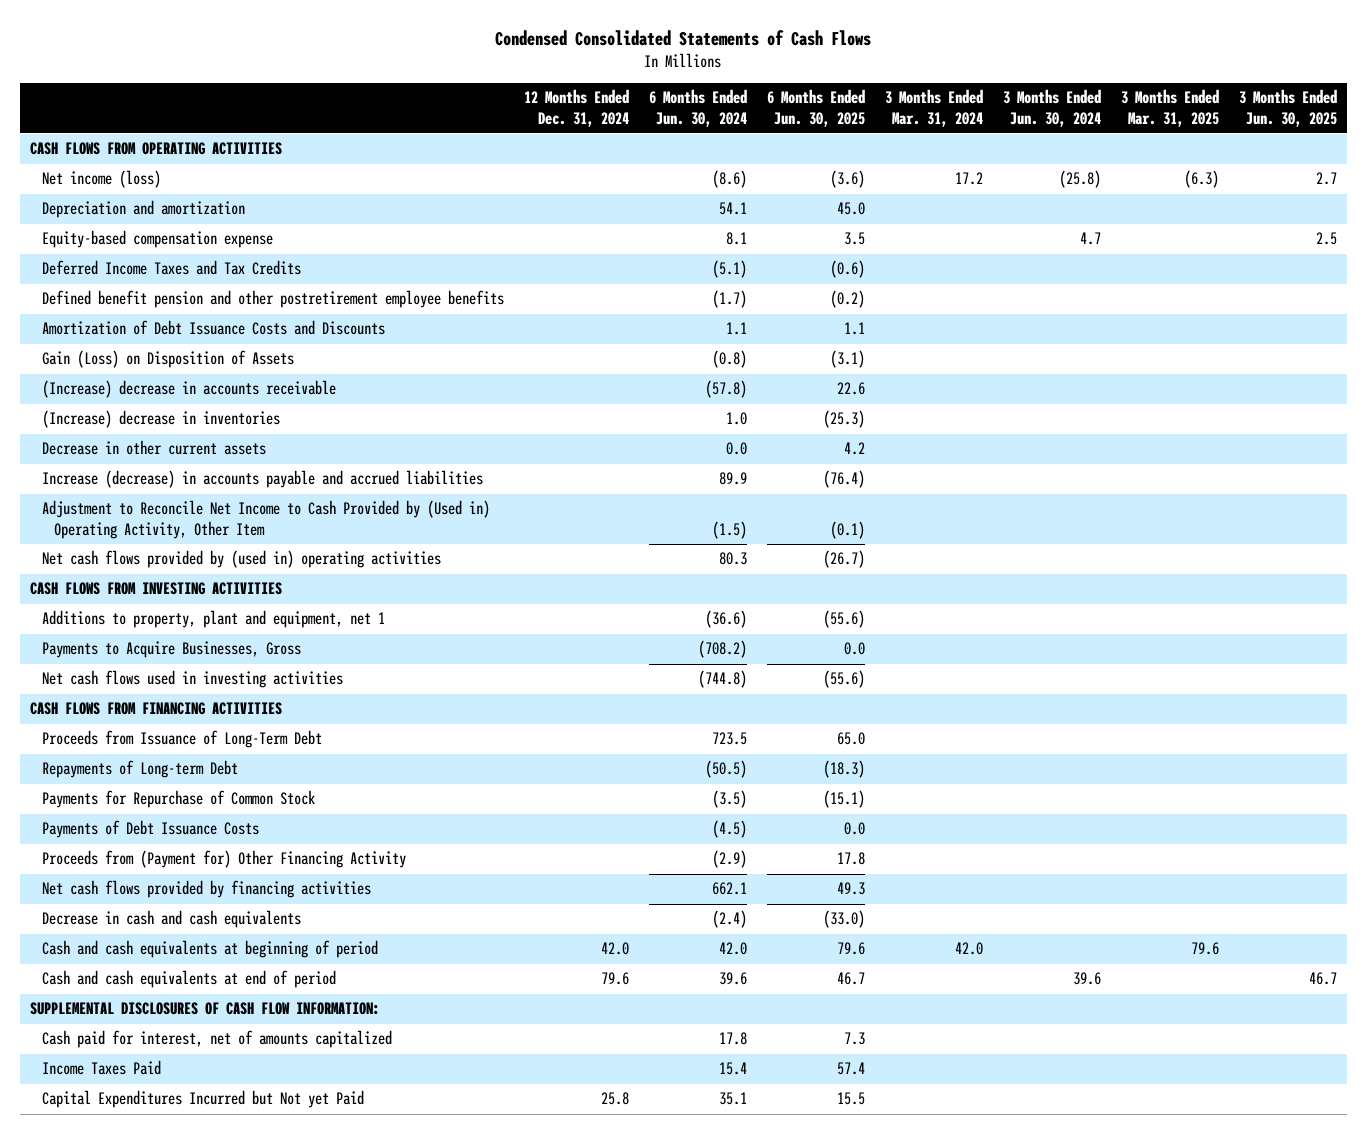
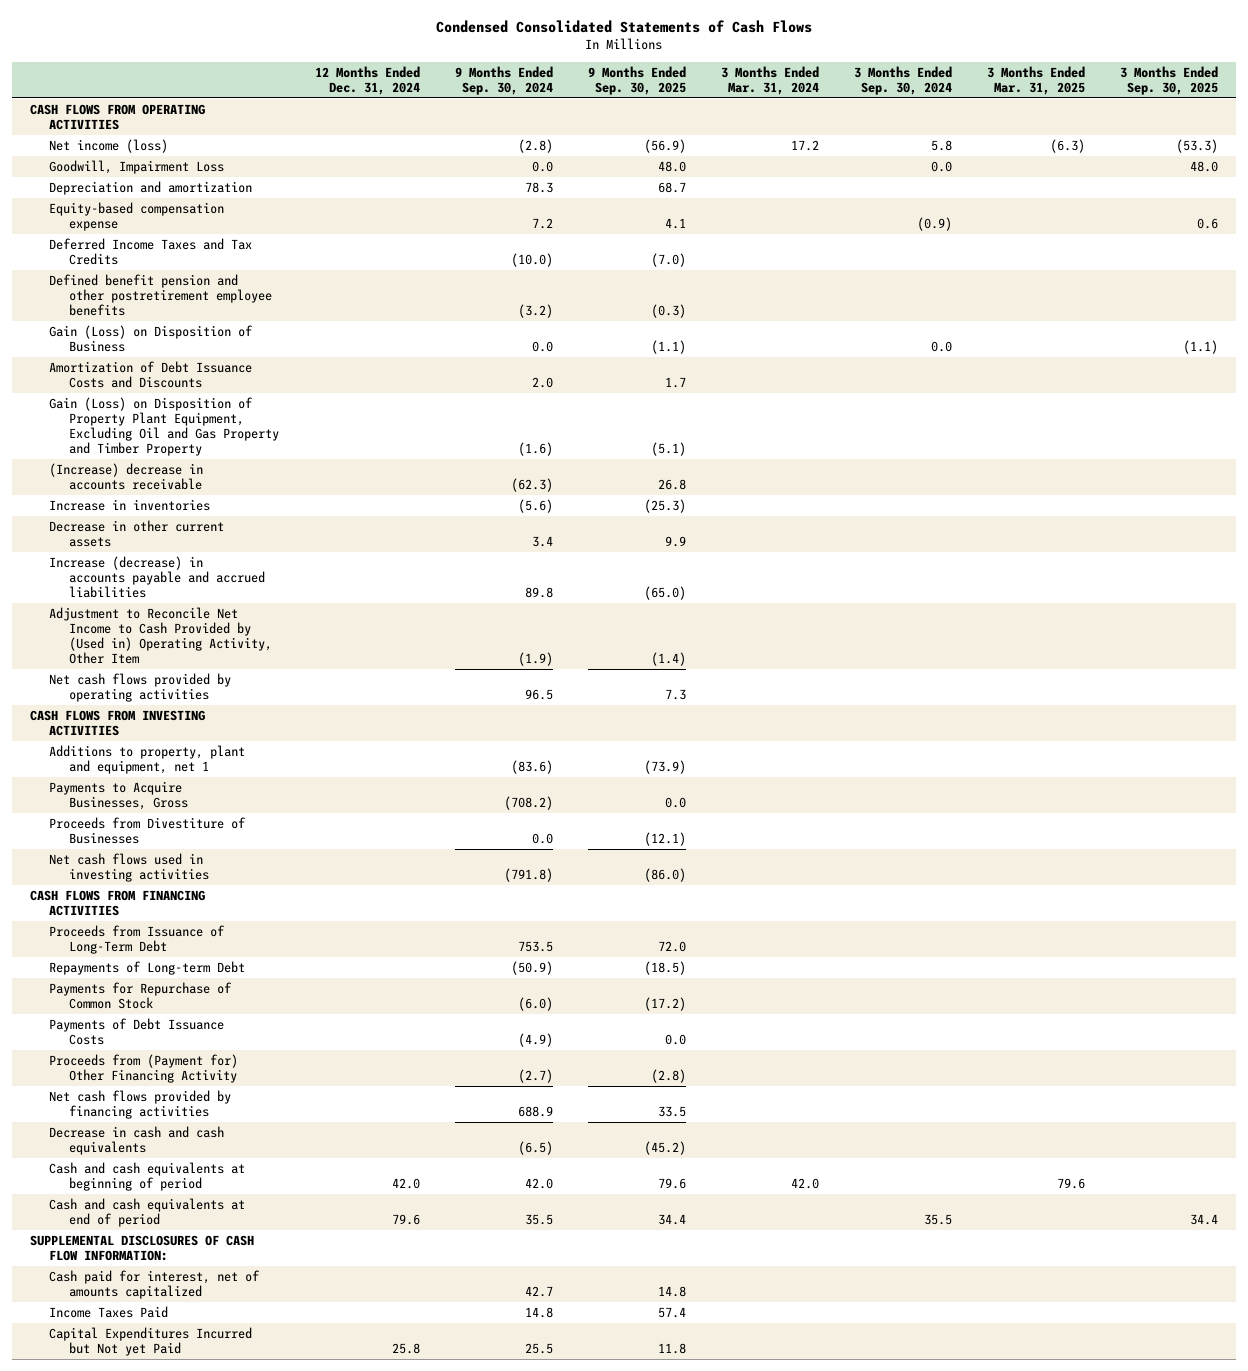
[648,89,747,127] 6 Months Ended Jun. 30, 2024 -> none
[766,89,865,127] 6 Months Ended Jun. 30, 2025 -> none
[1002,89,1101,127] 3 Months Ended Jun. 30, 2024 -> none
[1238,89,1337,127] 3 Months Ended Jun. 30, 2025 -> none
none -> [454,65,553,95] 9 Months Ended Sep. 30, 2024
none -> [587,65,686,95] 9 Months Ended Sep. 30, 2025
none -> [854,65,953,95] 3 Months Ended Sep. 30, 2024
none -> [1120,65,1219,95] 3 Months Ended Sep. 30, 2025
none -> [49,159,225,174] Goodwill, Impairment Loss
none -> [49,324,254,352] Gain (Loss) on Disposition of Business
[41,350,294,369] Gain (Loss) on Disposition of Assets -> none
none -> [49,396,280,456] Gain (Loss) on Disposition of Property Plant Equipment, Excluding Oil and Gas Property and Timber Property
[41,410,280,429] (Increase) decrease in inventories -> [49,498,211,511] Increase in inventories
[41,550,441,569] Net cash flows provided by (used in) operating activities -> [49,672,232,702] Net cash flows provided by operating activities
none -> [49,816,247,844] Proceeds from Divestiture of Businesses

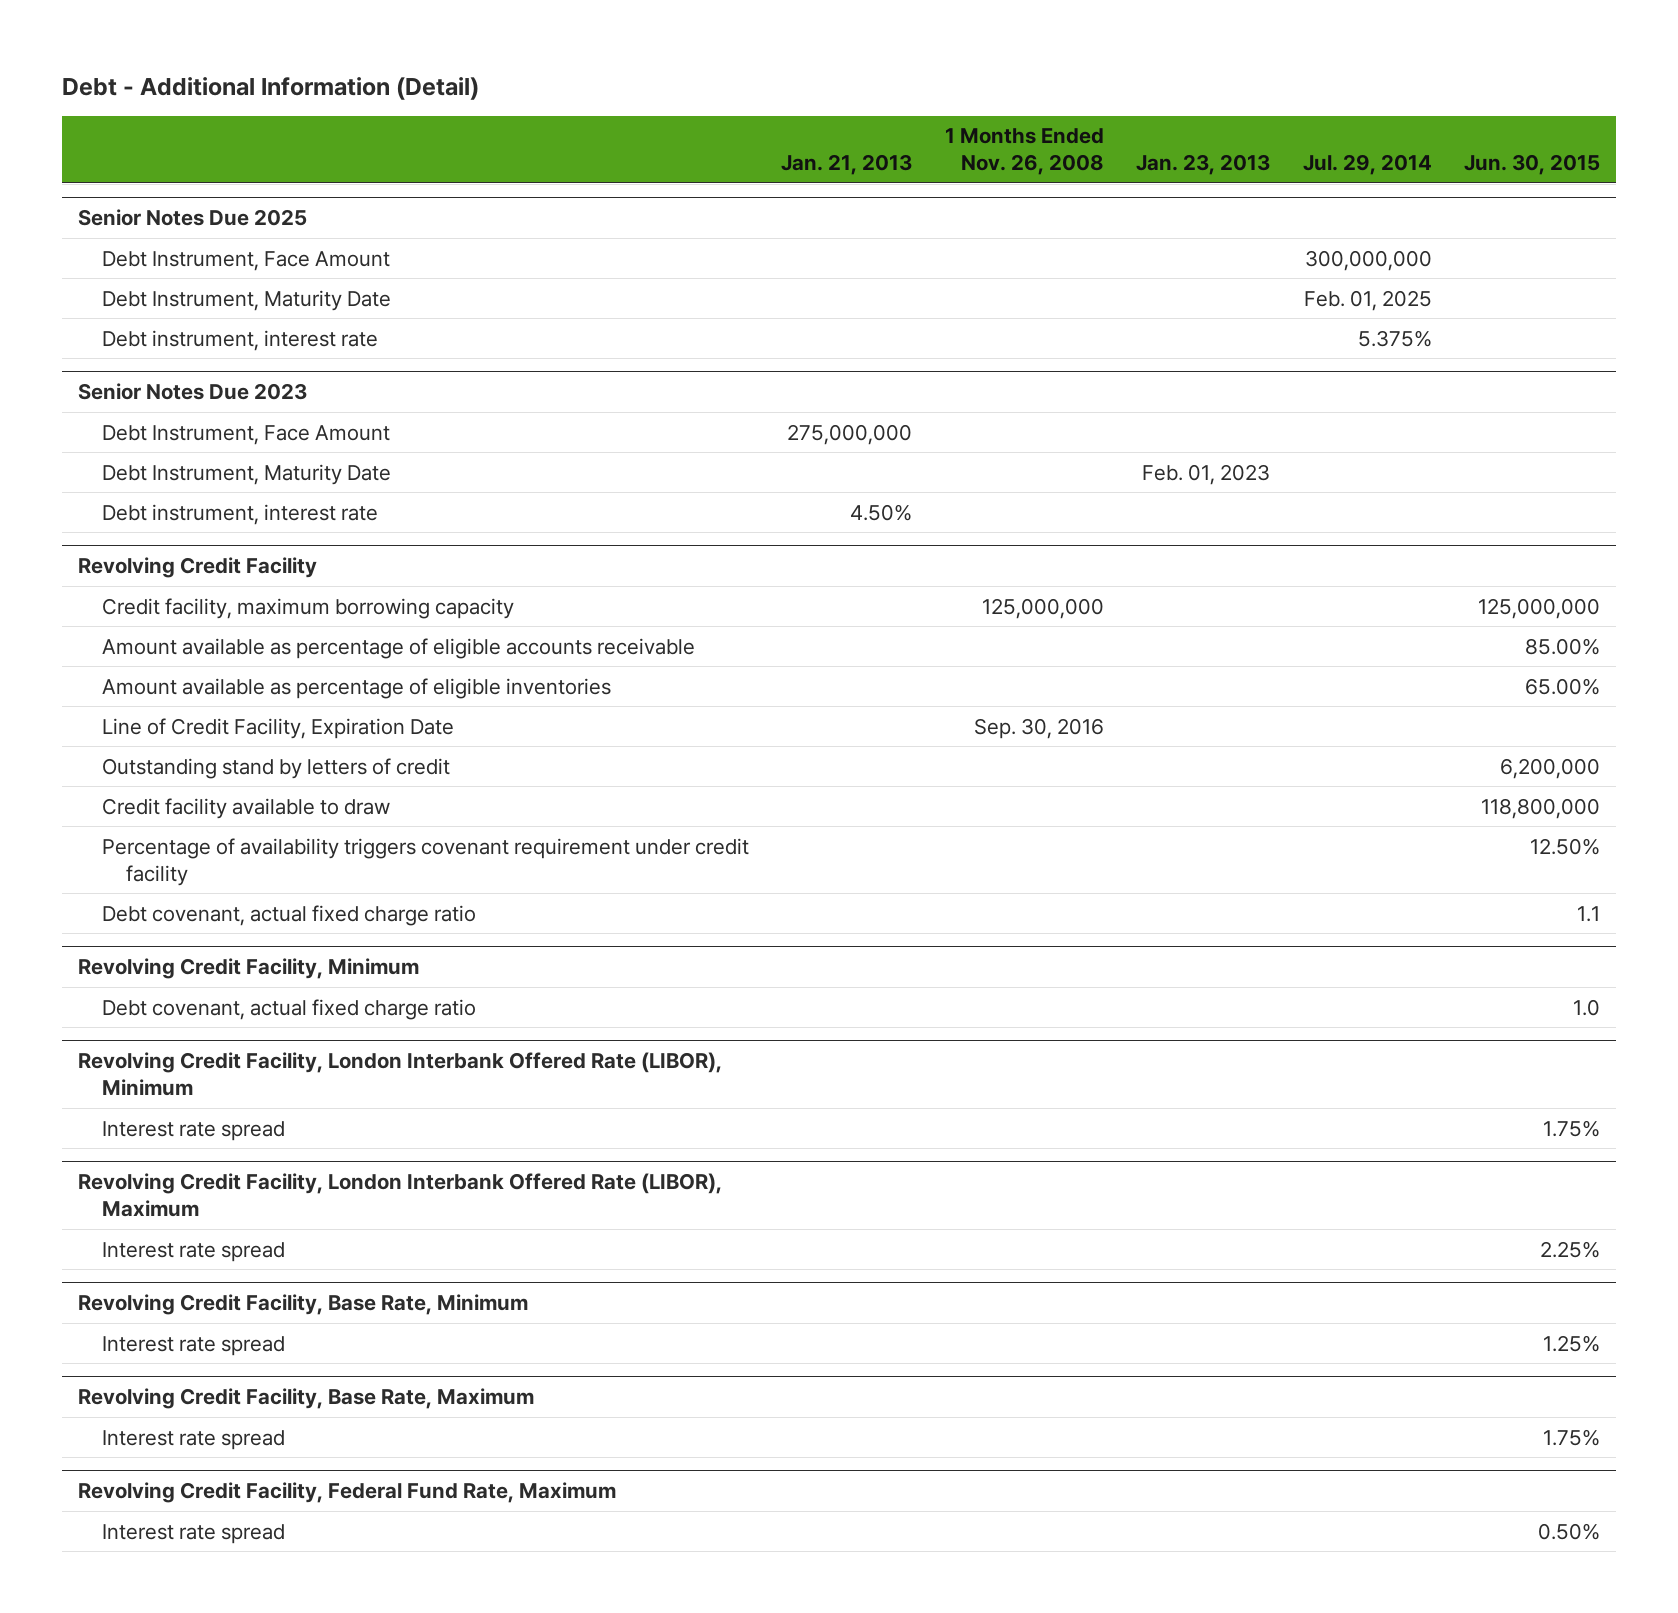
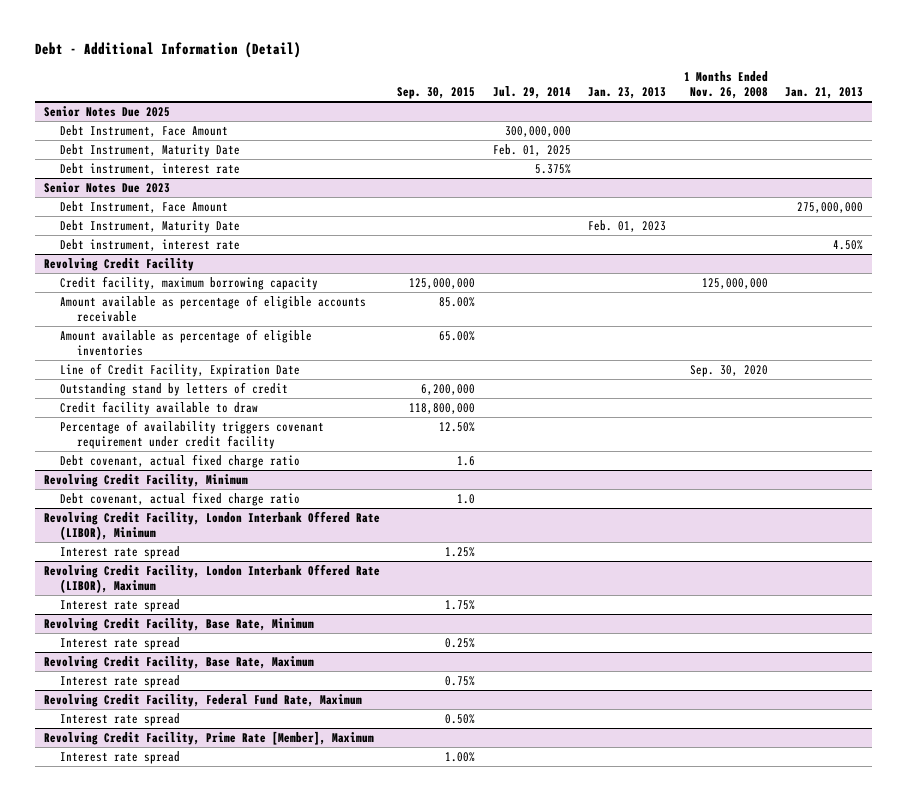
[1464,154,1601,176] Jun. 30, 2015 -> none
none -> [397,87,476,100] Sep. 30, 2015
[973,717,1104,739] Sep. 30, 2016 -> [689,365,768,378] Sep. 30, 2020
none -> [43,731,374,746] Revolving Credit Facility, Prime Rate [Member], Maximum
none -> [60,751,181,765] Interest rate spread

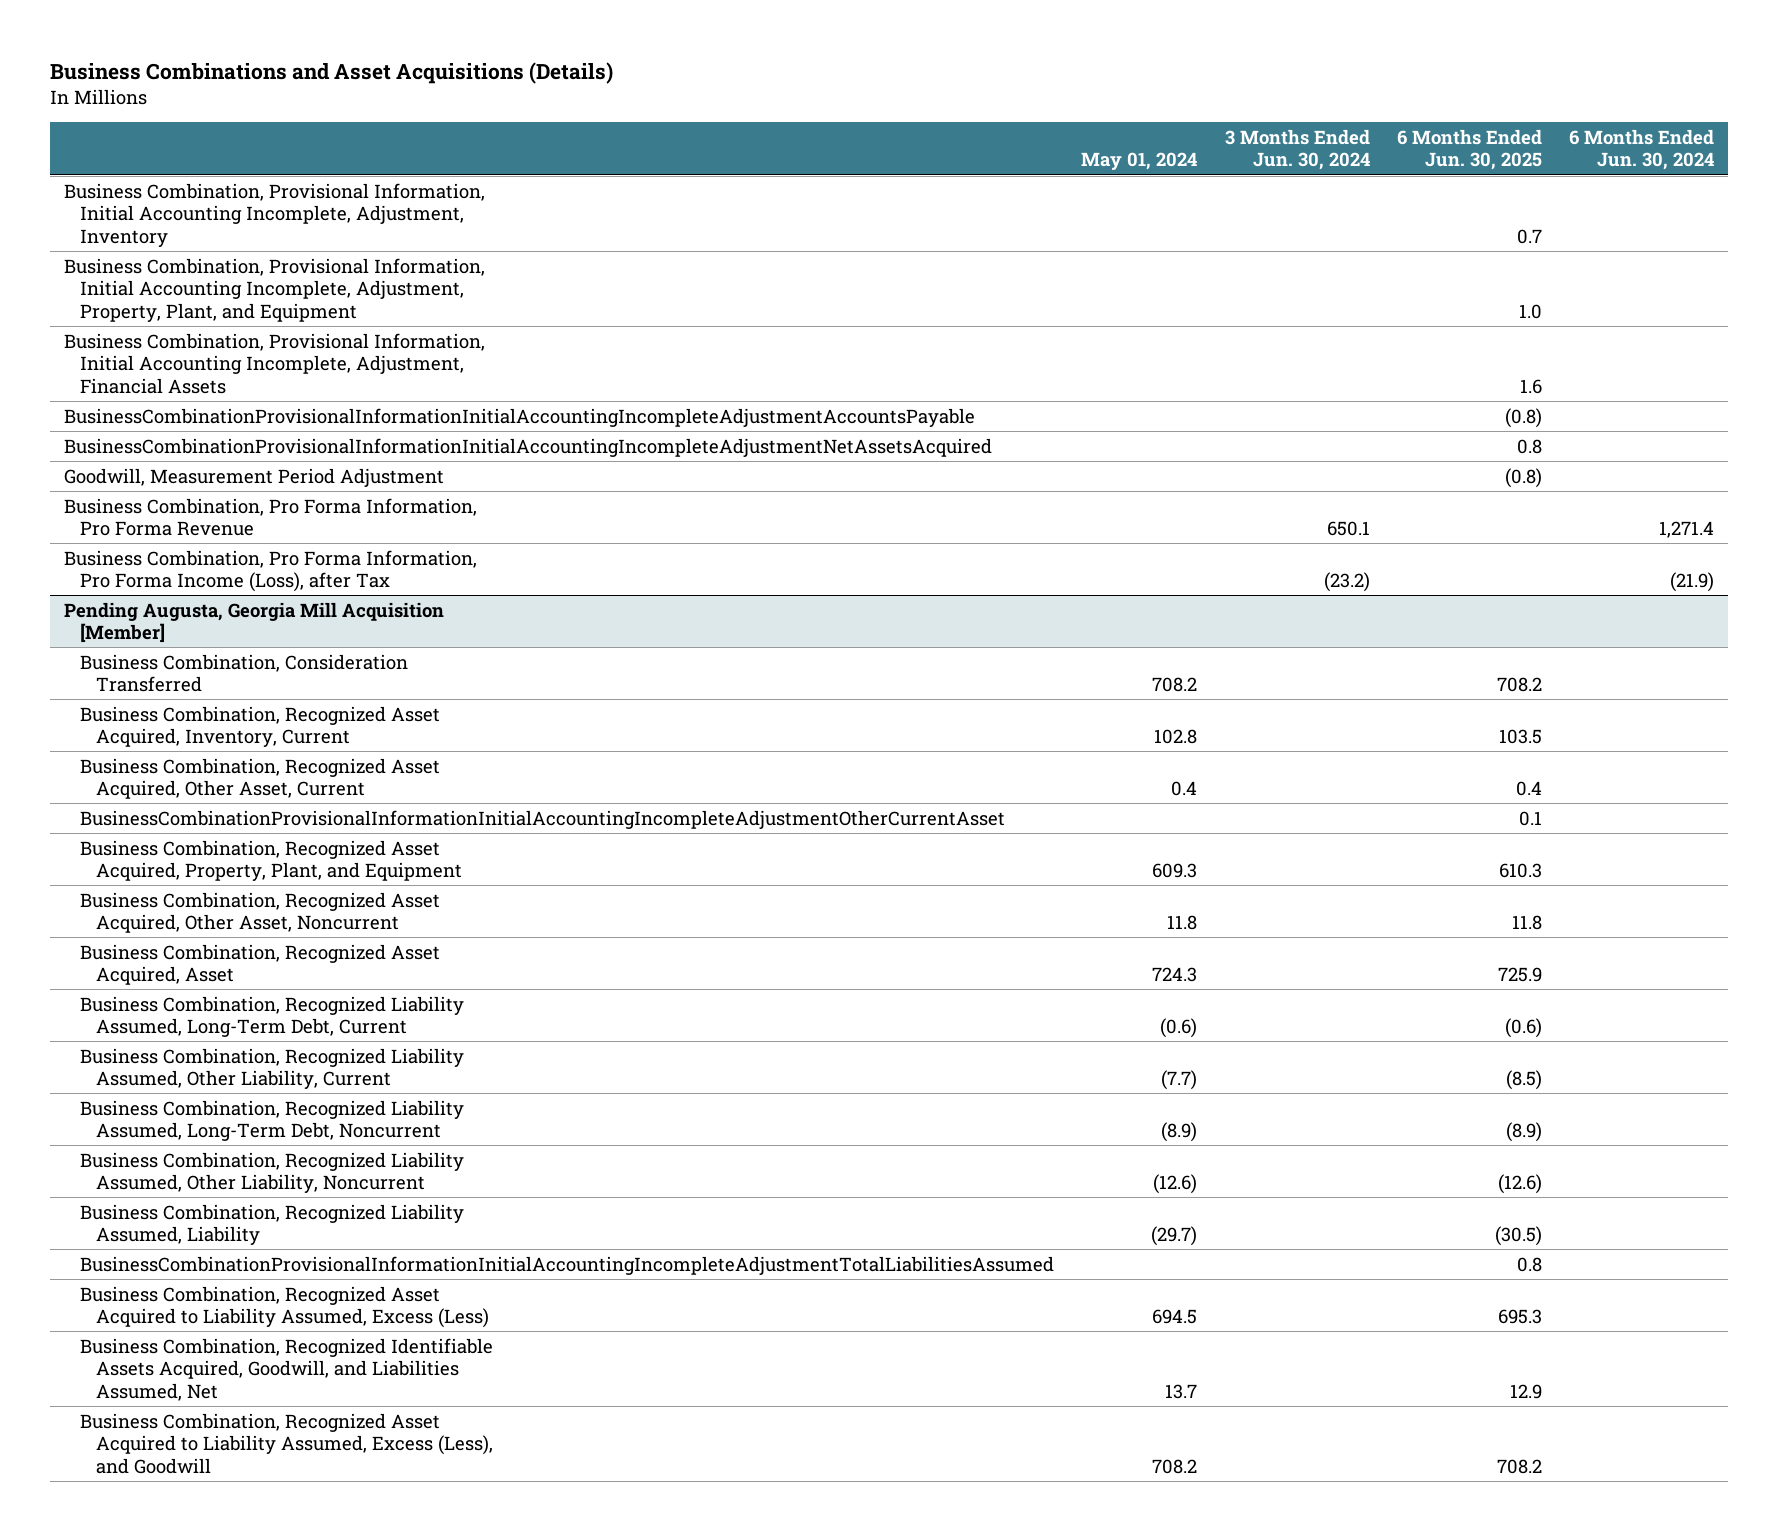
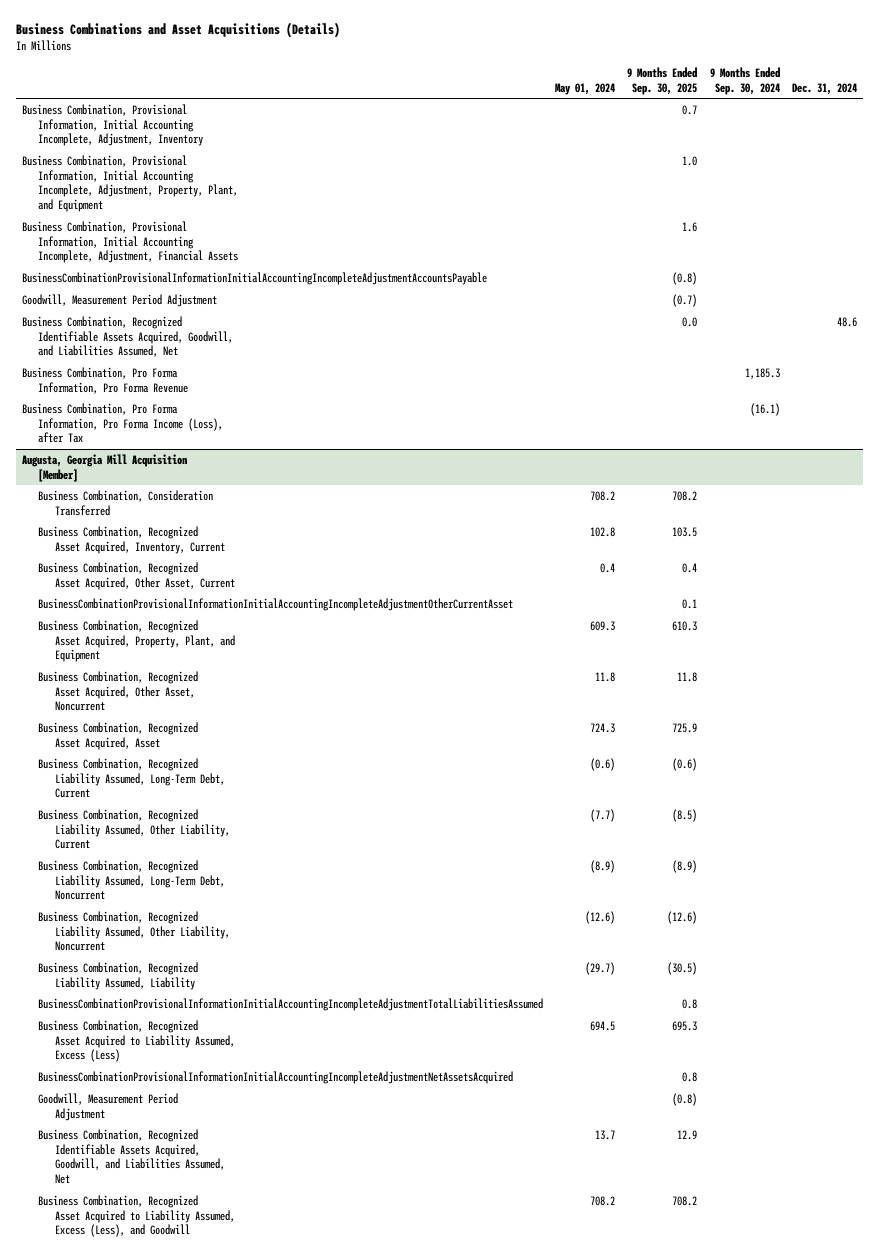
[1224,128,1370,171] 3 Months Ended Jun. 30, 2024 -> none
[1396,128,1542,171] 6 Months Ended Jun. 30, 2025 -> none
[1569,128,1715,171] 6 Months Ended Jun. 30, 2024 -> none
none -> [627,67,698,95] 9 Months Ended Sep. 30, 2025
none -> [709,67,780,95] 9 Months Ended Sep. 30, 2024
none -> [791,82,857,95] Dec. 31, 2024
[63,437,992,457] BusinessCombinationProvisionalInformationInitialAccountingIncompleteAdjustmentNetAssetsAcquired -> none
none -> [21,316,234,358] Business Combination, Recognized Identifiable Assets Acquired, Goodwill, and Liabilities Assumed, Net
[63,601,444,644] Pending Augusta, Georgia Mill Acquisition [Member] -> [21,454,187,482] Augusta, Georgia Mill Acquisition [Member]
none -> [38,1071,514,1085] BusinessCombinationProvisionalInformationInitialAccountingIncompleteAdjustmentNetAssetsAcquired
none -> [38,1093,179,1121] Goodwill, Measurement Period Adjustment

